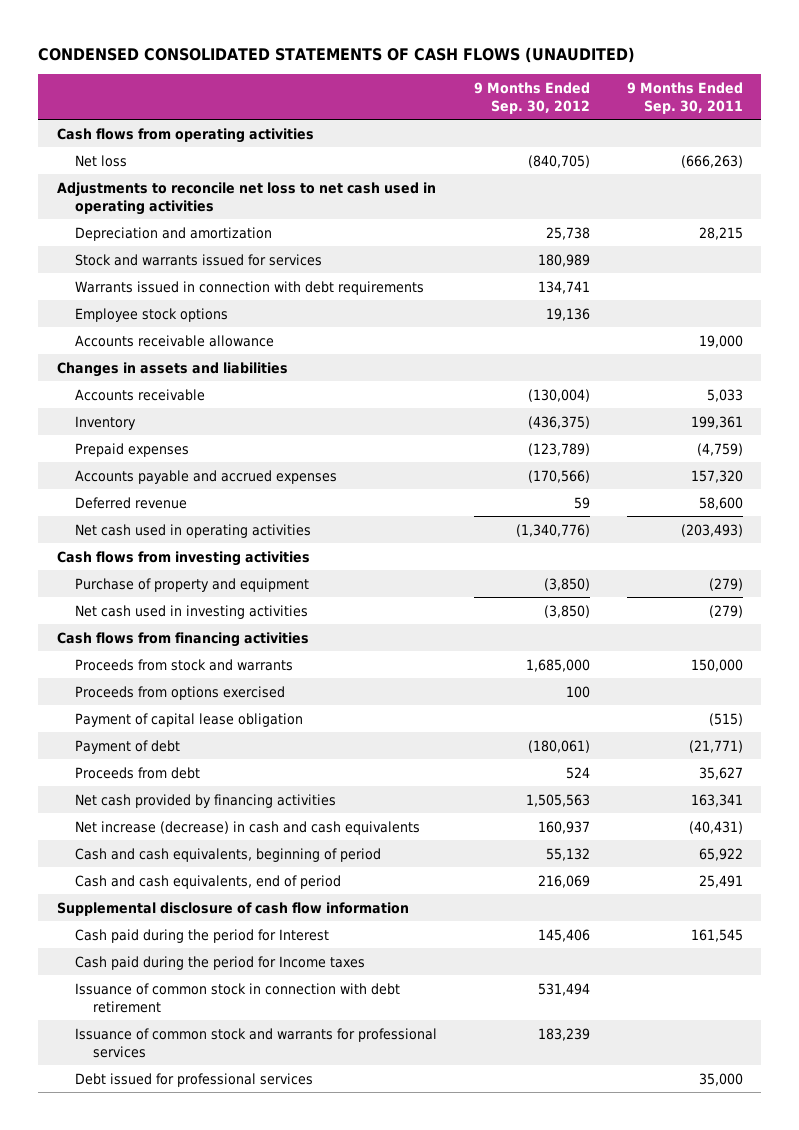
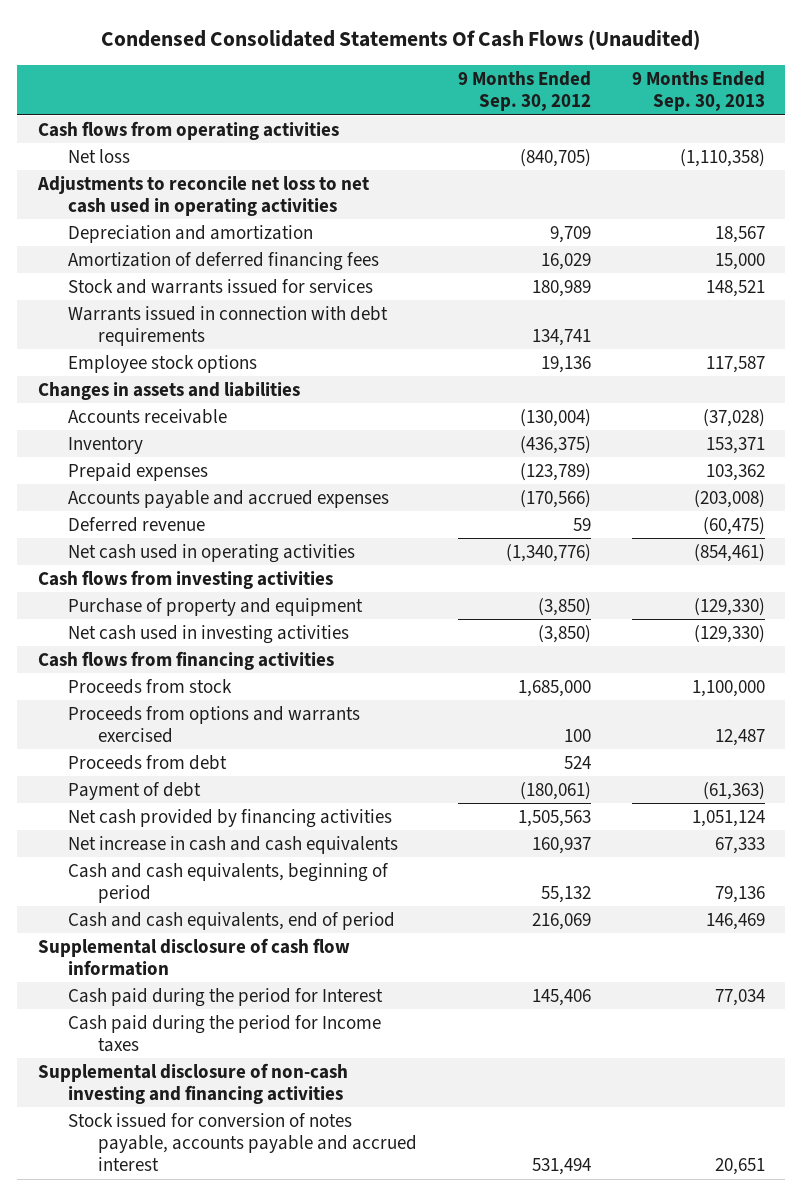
[38,46,636,63] CONDENSED CONSOLIDATED STATEMENTS OF CASH FLOWS (UNAUDITED) -> [101,30,701,51] Condensed Consolidated Statements Of Cash Flows (Unaudited)
[626,81,743,114] 9 Months Ended Sep. 30, 2011 -> none
none -> [631,71,765,112] 9 Months Ended Sep. 30, 2013
[545,226,590,240] 25,738 -> [549,225,591,243] 9,709
none -> [67,251,379,271] Amortization of deferred financing fees
[74,334,274,347] Accounts receivable allowance -> none
[74,712,303,727] Payment of capital lease obligation -> none
[74,658,293,671] Proceeds from stock and warrants -> [67,678,232,694] Proceeds from stock
[74,685,285,700] Proceeds from options exercised -> [67,705,360,744] Proceeds from options and warrants exercised
[74,739,180,754] Payment of debt -> [67,781,201,800] Payment of debt
[74,820,420,835] Net increase (decrease) in cash and cash equivalents -> [67,835,398,854] Net increase in cash and cash equivalents
[74,1027,437,1058] Issuance of common stock and warrants for professional services -> none
[74,1072,313,1087] Debt issued for professional services -> none
none -> [37,1062,348,1105] Supplemental disclosure of non-cash investing and financing activities
[74,982,400,1013] Issuance of common stock in connection with debt retirement -> [67,1112,417,1172] Stock issued for conversion of notes payable, accounts payable and accrued interest

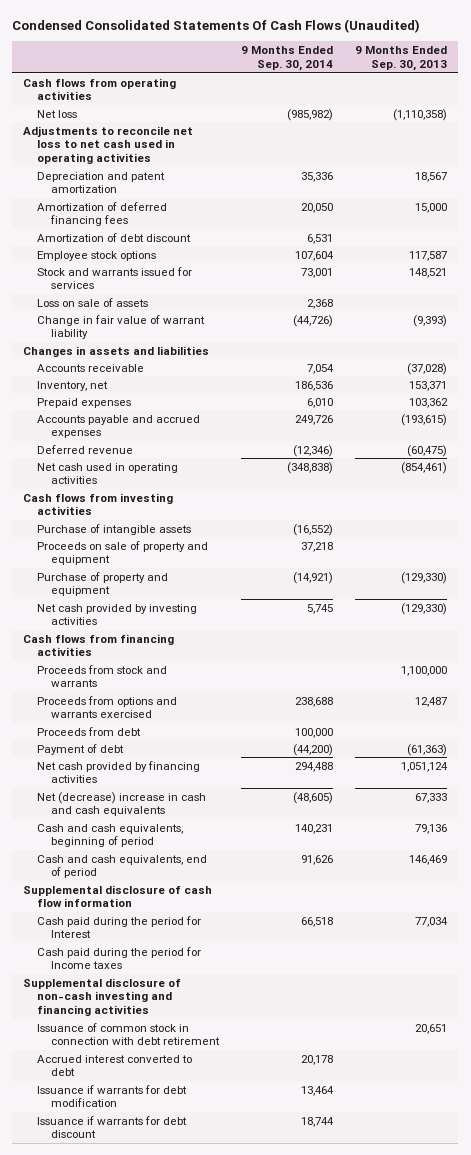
[457,71,591,112] 9 Months Ended Sep. 30, 2012 -> none
none -> [241,46,334,71] 9 Months Ended Sep. 30, 2014
[67,224,313,243] Depreciation and amortization -> [37,171,166,194] Depreciation and patent amortization
[67,305,388,347] Warrants issued in connection with debt requirements -> none
none -> [37,232,192,242] Amortization of debt discount
[67,278,373,294] Stock and warrants issued for services -> [37,266,193,290] Stock and warrants issued for services
none -> [37,297,149,307] Loss on sale of assets
none -> [37,314,206,340] Change in fair value of warrant liability
[67,436,143,454] Inventory -> [37,380,109,391] Inventory, net
[693,489,765,508] (203,008) -> [401,413,448,426] (193,615)
none -> [37,523,192,535] Purchase of intangible assets
none -> [37,540,209,566] Proceeds on sale of property and equipment
[67,624,349,644] Net cash used in investing activities -> [37,603,198,626] Net cash provided by investing activities
[67,678,232,694] Proceeds from stock -> [37,664,168,688] Proceeds from stock and warrants
[67,835,398,854] Net increase in cash and cash equivalents -> [37,791,207,817] Net (decrease) increase in cash and cash equivalents
[67,1112,417,1172] Stock issued for conversion of notes payable, accounts payable and accrued interest -> [37,1022,221,1046] Issuance of common stock in connection with debt retirement
none -> [37,1054,193,1077] Accrued interest converted to debt
none -> [37,1084,188,1108] Issuance if warrants for debt modification
none -> [37,1115,188,1139] Issuance if warrants for debt discount

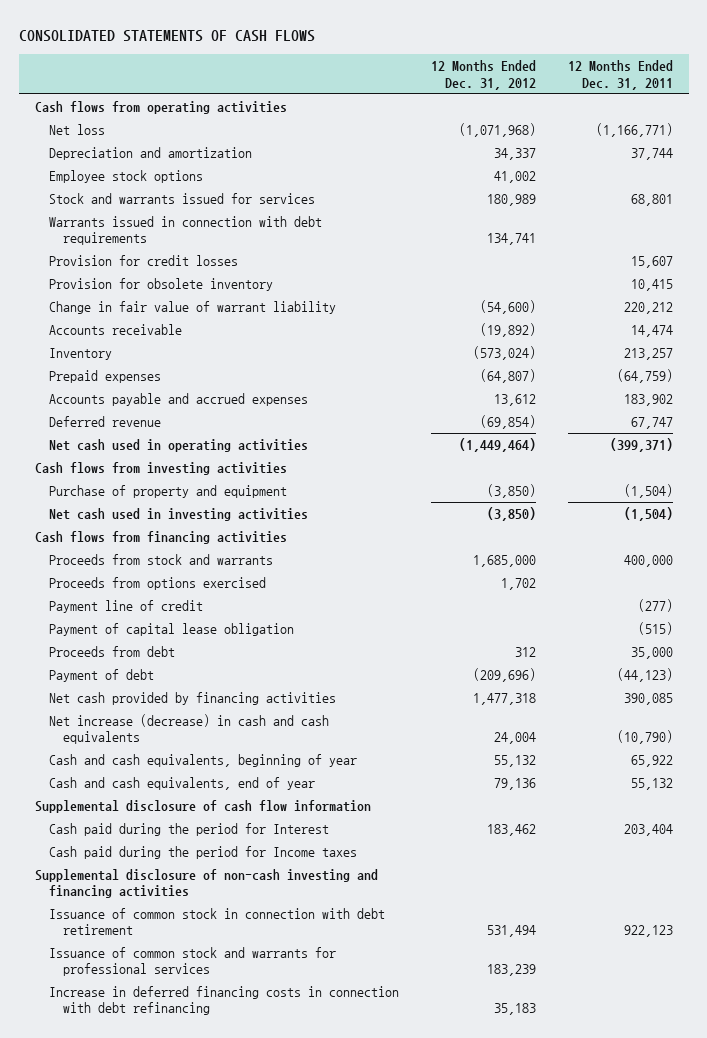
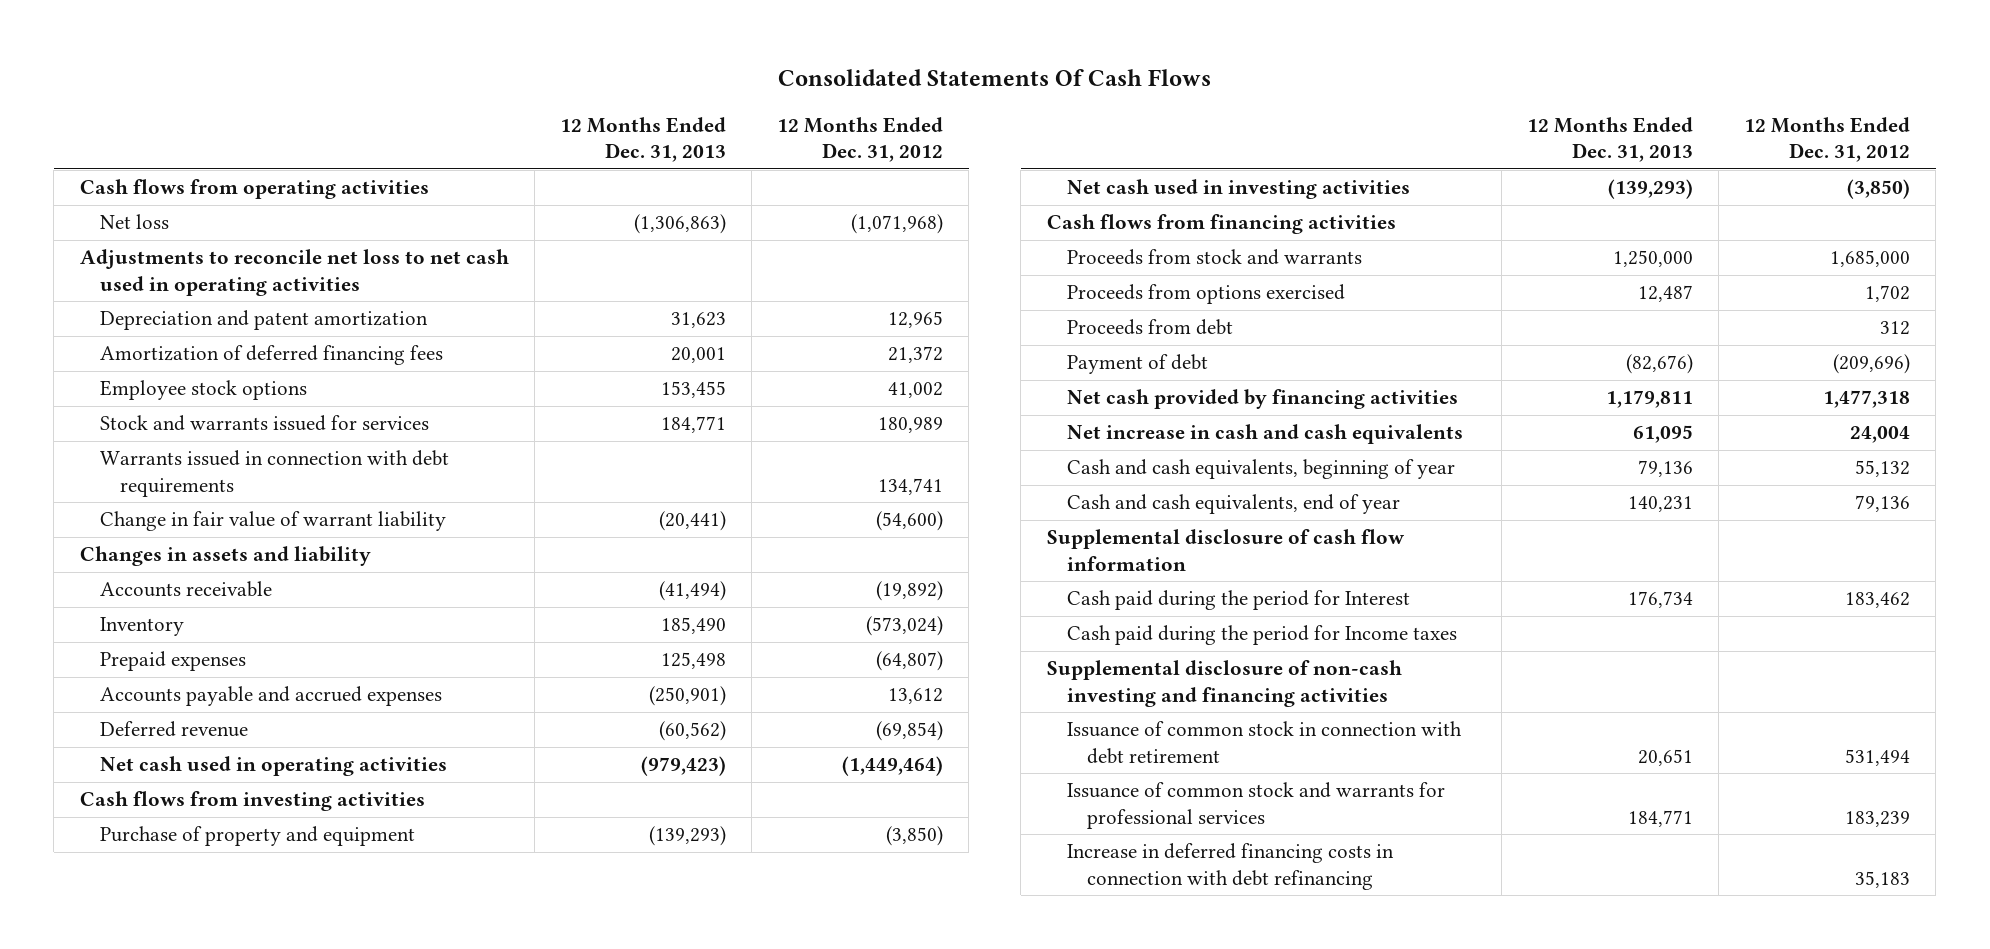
[18,30,315,43] CONSOLIDATED STATEMENTS OF CASH FLOWS -> [777,69,1211,87] Consolidated Statements Of Cash Flows
[567,60,673,90] 12 Months Ended Dec. 31, 2011 -> none
none -> [559,116,726,163] 12 Months Ended Dec. 31, 2013
none -> [79,249,509,296] Adjustments to reconcile net loss to net cash used in operating activities
[48,147,252,161] Depreciation and amortization -> [99,310,428,331] Depreciation and patent amortization
[493,148,536,161] 34,337 -> [888,311,944,329] 12,965
none -> [99,345,443,366] Amortization of deferred financing fees
[48,255,238,267] Provision for credit losses -> none
[48,278,273,292] Provision for obsolete inventory -> none
none -> [79,546,371,567] Changes in assets and liability
[48,600,203,614] Payment line of credit -> none
[48,623,294,637] Payment of capital lease obligation -> none
[48,714,329,745] Net increase (decrease) in cash and cash equivalents -> [1066,424,1463,445] Net increase in cash and cash equivalents

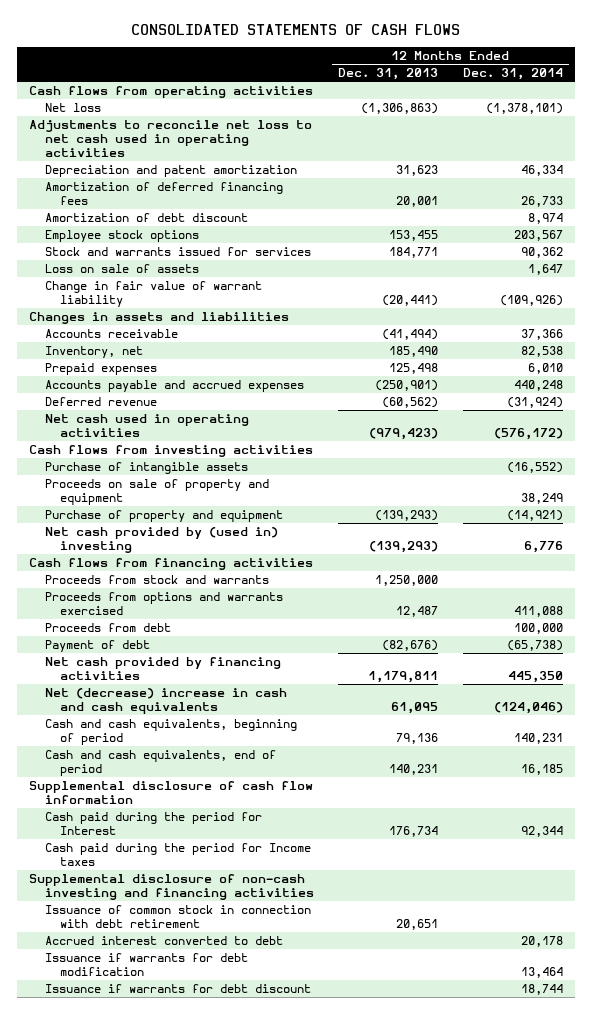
[777,69,1211,87] Consolidated Statements Of Cash Flows -> [130,23,460,35] CONSOLIDATED STATEMENTS OF CASH FLOWS
[777,116,944,163] 12 Months Ended Dec. 31, 2012 -> none
none -> [462,68,563,81] Dec. 31, 2014
none -> [44,213,248,223] Amortization of debt discount
[99,450,449,497] Warrants issued in connection with debt requirements -> none
none -> [44,264,199,274] Loss on sale of assets
[79,546,371,567] Changes in assets and liability -> [29,312,290,325] Changes in assets and liabilities
[99,617,184,637] Inventory -> [44,346,143,359] Inventory, net
none -> [44,462,248,475] Purchase of intangible assets
none -> [44,479,269,506] Proceeds on sale of property and equipment
[1066,179,1410,200] Net cash used in investing activities -> [44,527,278,554] Net cash provided by (used in) investing
[1066,284,1345,305] Proceeds from options exercised -> [44,592,283,616] Proceeds from options and warrants exercised
[1066,424,1463,445] Net increase in cash and cash equivalents -> [44,688,287,715] Net (decrease) increase in cash and cash equivalents
[1066,459,1455,480] Cash and cash equivalents, beginning of year -> [44,719,297,746] Cash and cash equivalents, beginning of period
[1066,494,1400,515] Cash and cash equivalents, end of year -> [44,750,276,777] Cash and cash equivalents, end of period
[1066,782,1445,829] Issuance of common stock and warrants for professional services -> none
[1066,843,1394,890] Increase in deferred financing costs in connection with debt refinancing -> none
none -> [44,936,283,946] Accrued interest converted to debt
none -> [44,953,248,977] Issuance if warrants for debt modification
none -> [44,984,311,994] Issuance if warrants for debt discount

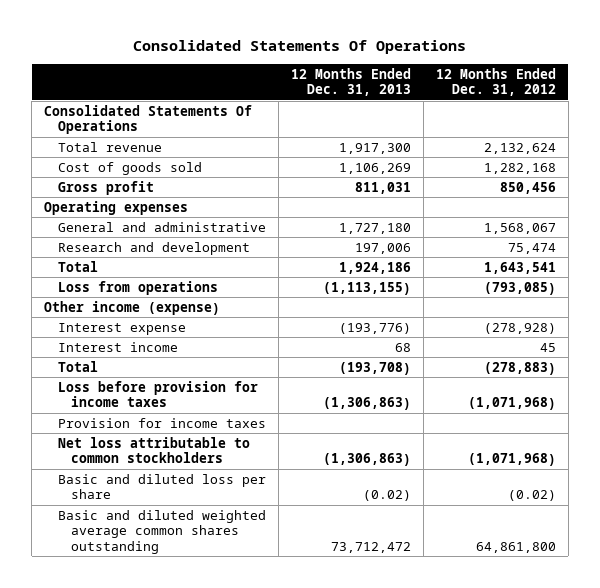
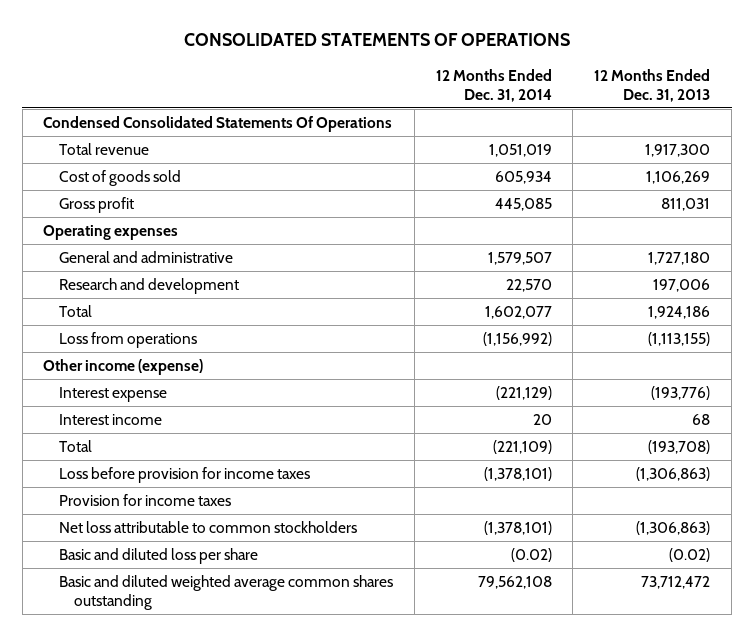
[132,40,466,55] Consolidated Statements Of Operations -> [183,33,570,47] CONSOLIDATED STATEMENTS OF OPERATIONS
[435,68,556,97] 12 Months Ended Dec. 31, 2012 -> none
none -> [435,68,552,102] 12 Months Ended Dec. 31, 2014
[44,104,253,135] Consolidated Statements Of Operations -> [43,115,393,132] Condensed Consolidated Statements Of Operations

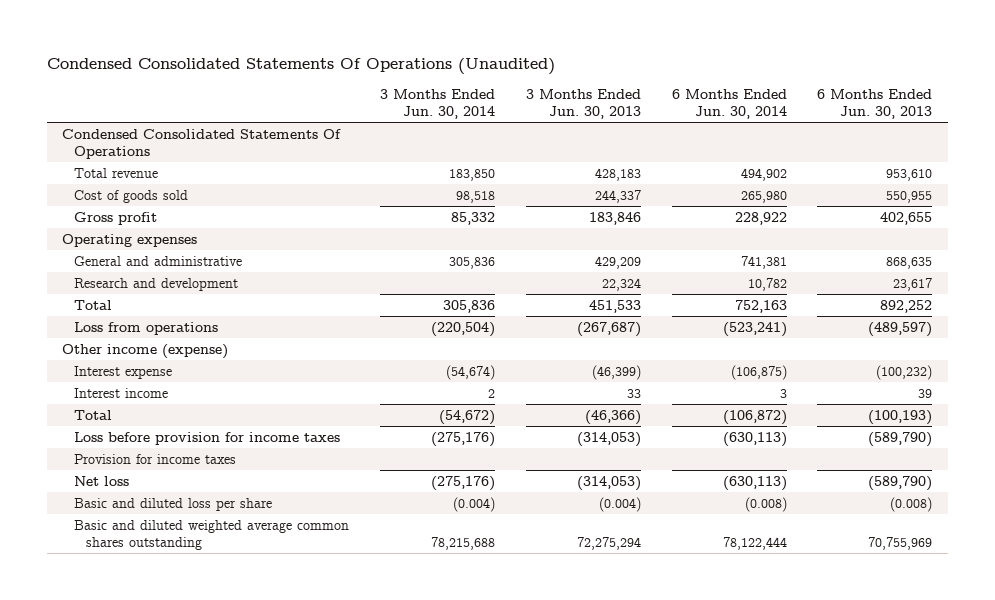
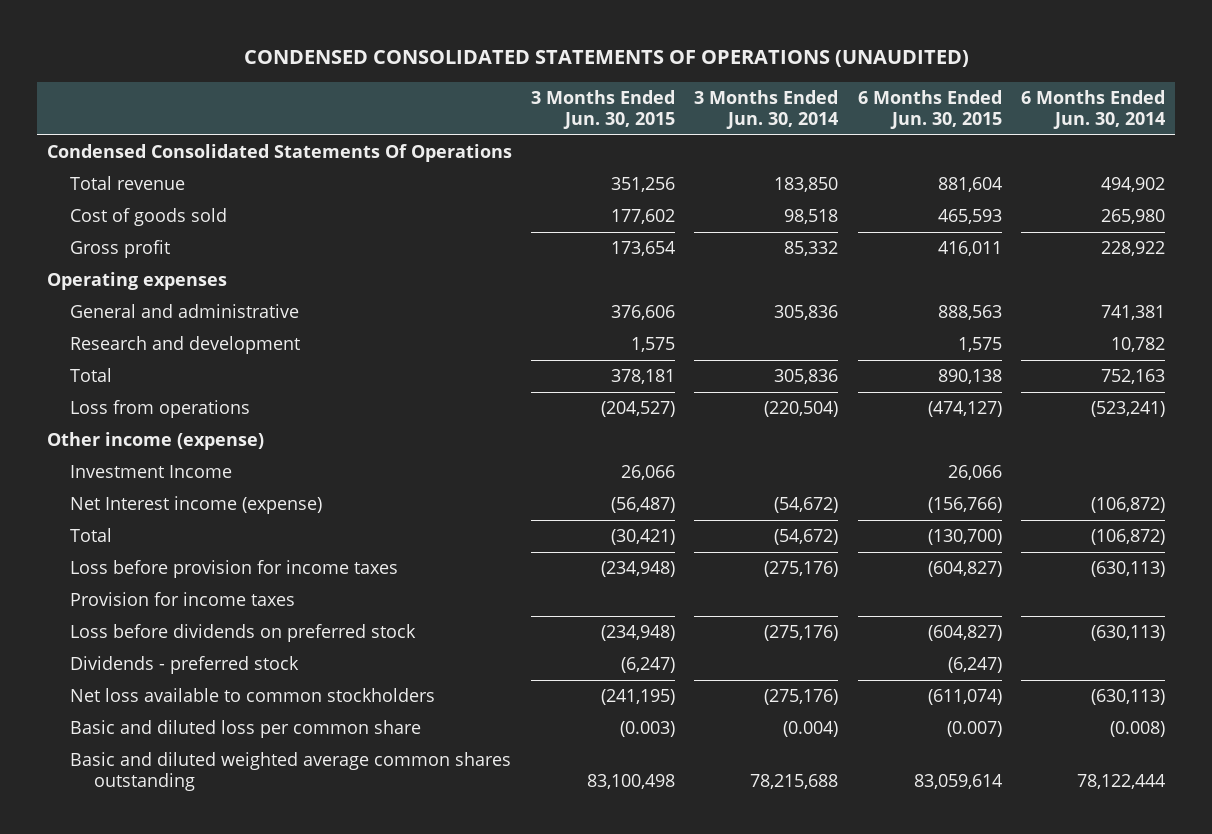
[47,57,556,75] Condensed Consolidated Statements Of Operations (Unaudited) -> [243,50,969,68] CONDENSED CONSOLIDATED STATEMENTS OF OPERATIONS (UNAUDITED)
[525,88,641,120] 3 Months Ended Jun. 30, 2013 -> none
[817,88,933,120] 6 Months Ended Jun. 30, 2013 -> none
none -> [530,90,675,129] 3 Months Ended Jun. 30, 2015
none -> [857,90,1002,129] 6 Months Ended Jun. 30, 2015
[74,365,173,379] Interest expense -> none
none -> [70,465,233,479] Investment Income
[74,387,169,398] Interest income -> [70,496,323,515] Net Interest income (expense)
[488,388,496,398] 2 -> [774,497,839,514] (54,672)
[779,388,787,398] 3 -> [1091,497,1166,514] (106,872)
none -> [70,624,417,643] Loss before dividends on preferred stock
none -> [70,656,300,675] Dividends - preferred stock
[74,475,130,486] Net loss -> [70,688,436,703] Net loss available to common stockholders
[74,497,273,511] Basic and diluted loss per share -> [70,720,422,739] Basic and diluted loss per common share

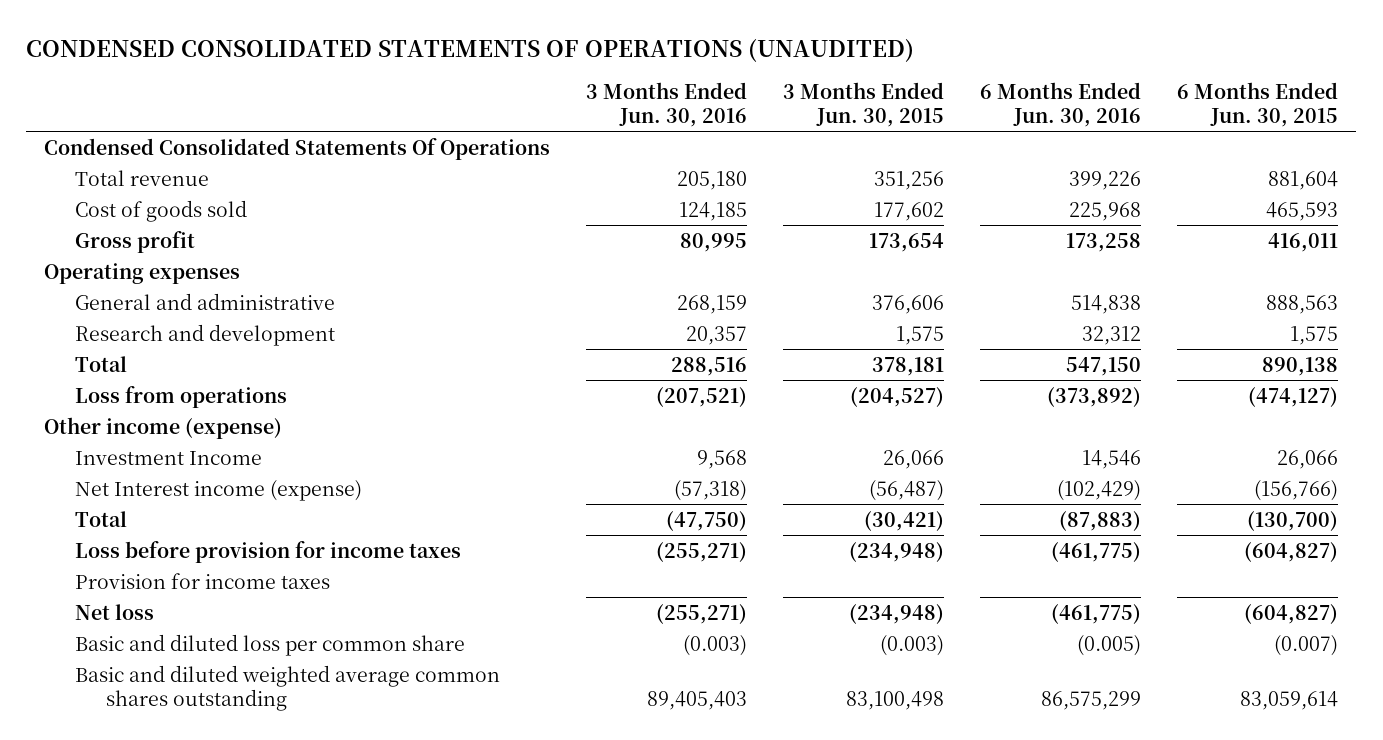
[694,90,839,129] 3 Months Ended Jun. 30, 2014 -> none
[1021,90,1166,129] 6 Months Ended Jun. 30, 2014 -> none
none -> [586,81,748,128] 3 Months Ended Jun. 30, 2016
none -> [980,81,1142,128] 6 Months Ended Jun. 30, 2016
[70,624,417,643] Loss before dividends on preferred stock -> none
[70,656,300,675] Dividends - preferred stock -> none
[70,688,436,703] Net loss available to common stockholders -> [75,603,155,620] Net loss
[600,689,675,706] (241,195) -> [849,603,945,624] (234,948)
[927,689,1002,706] (611,074) -> [1244,603,1339,624] (604,827)

